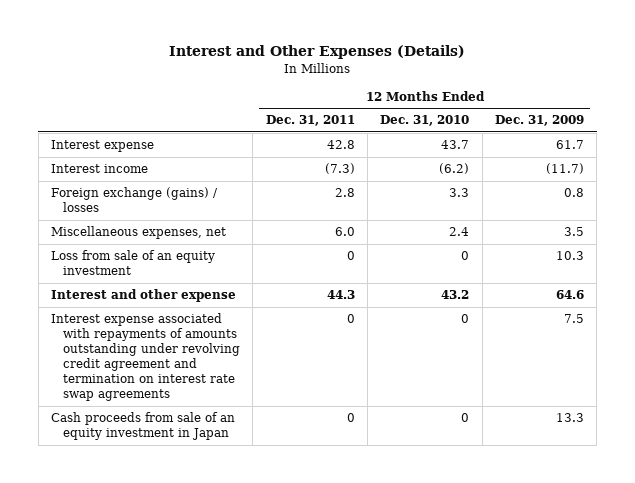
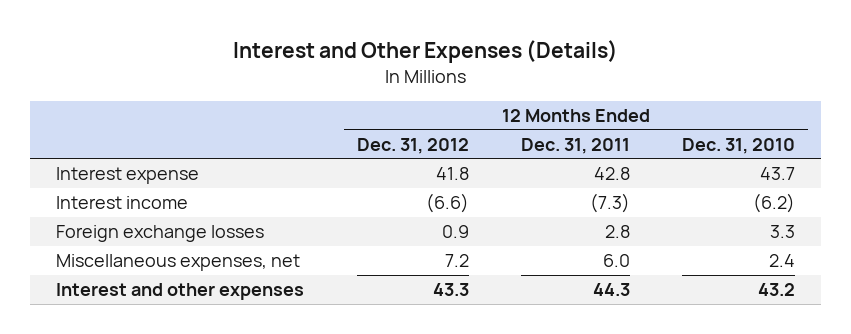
[494,115,584,127] Dec. 31, 2009 -> none
none -> [356,137,469,154] Dec. 31, 2012
[50,187,218,213] Foreign exchange (gains) / losses -> [56,224,265,242] Foreign exchange losses
[50,250,215,276] Loss from sale of an equity investment -> none
[50,313,240,402] Interest expense associated with repayments of amounts outstanding under revolving credit agreement and termination on interest rate swap agreements -> none
[50,412,235,441] Cash proceeds from sale of an equity investment in Japan -> none
[50,289,236,303] Interest and other expense -> [56,282,305,300] Interest and other expenses

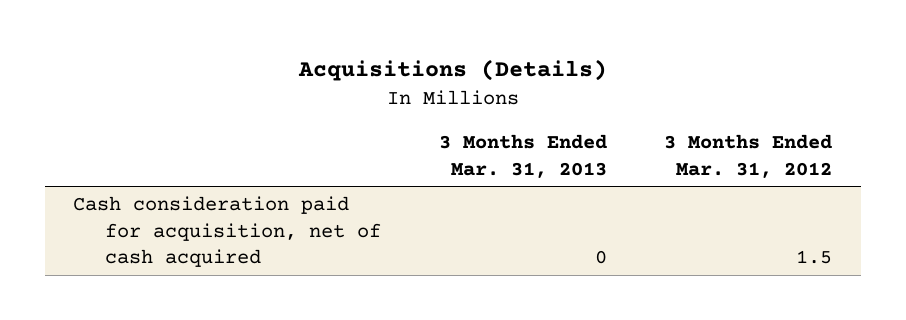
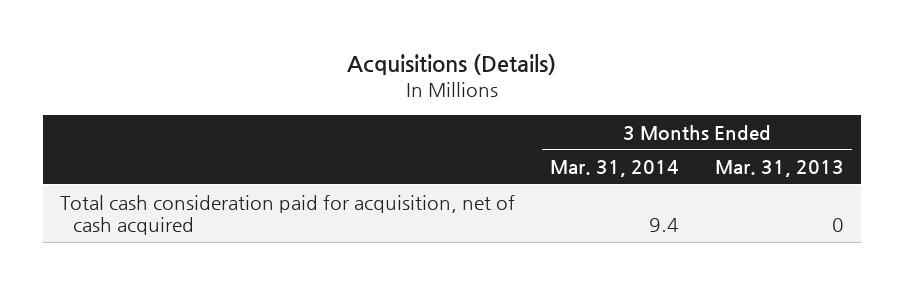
[664,134,833,178] 3 Months Ended Mar. 31, 2012 -> none
none -> [550,160,680,178] Mar. 31, 2014
[73,196,381,268] Cash consideration paid for acquisition, net of cash acquired -> [60,194,516,236] Total cash consideration paid for acquisition, net of cash acquired

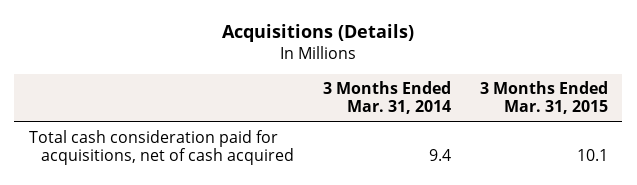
[714,160,844,178] Mar. 31, 2013 -> none
none -> [479,81,608,115] 3 Months Ended Mar. 31, 2015
[60,194,516,236] Total cash consideration paid for acquisition, net of cash acquired -> [28,130,295,166] Total cash consideration paid for acquisitions, net of cash acquired

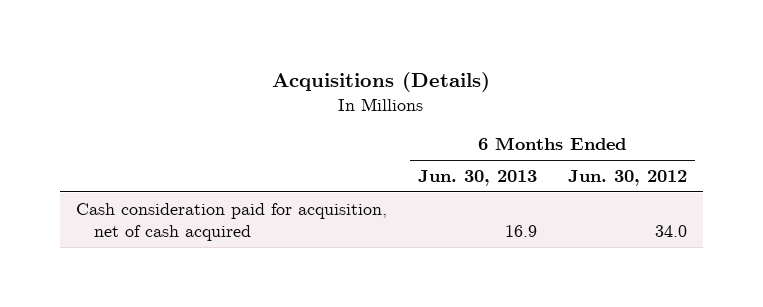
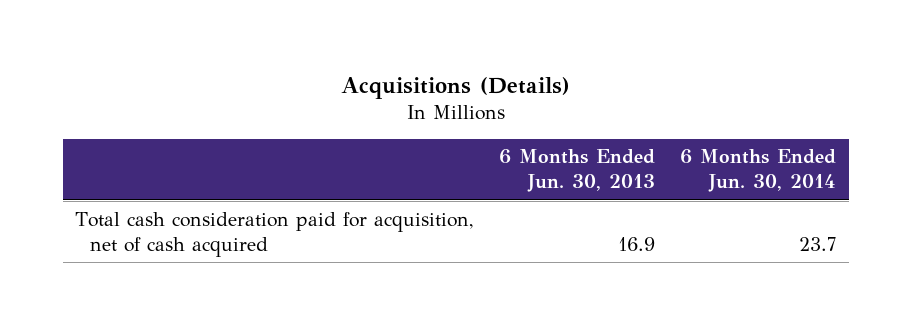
[568,170,688,187] Jun. 30, 2012 -> none
none -> [680,149,837,193] 6 Months Ended Jun. 30, 2014
[75,202,387,241] Cash consideration paid for acquisition, net of cash acquired -> [75,211,474,257] Total cash consideration paid for acquisition, net of cash acquired

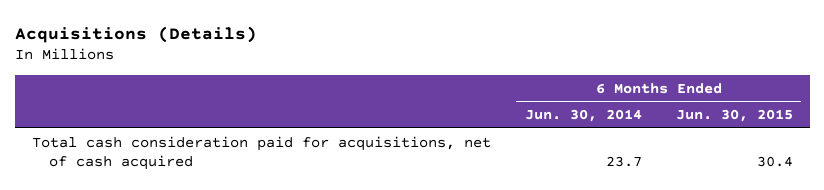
[498,149,655,193] 6 Months Ended Jun. 30, 2013 -> none
none -> [675,109,793,123] Jun. 30, 2015
[75,211,474,257] Total cash consideration paid for acquisition, net of cash acquired -> [31,135,491,171] Total cash consideration paid for acquisitions, net of cash acquired

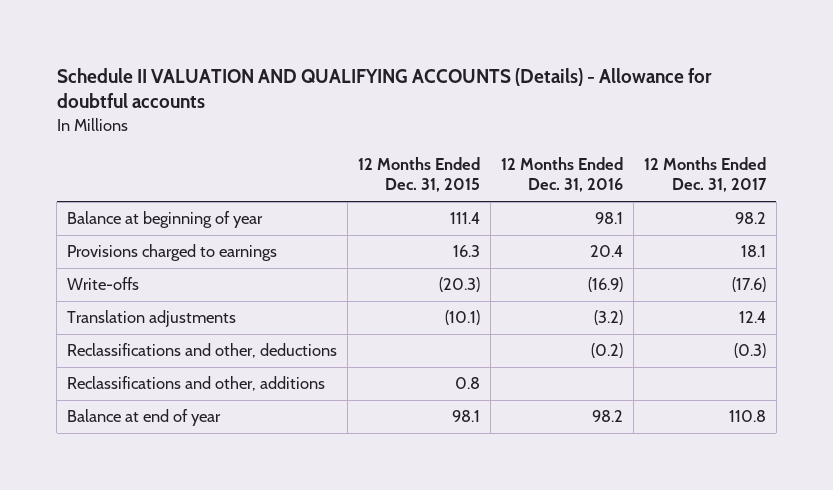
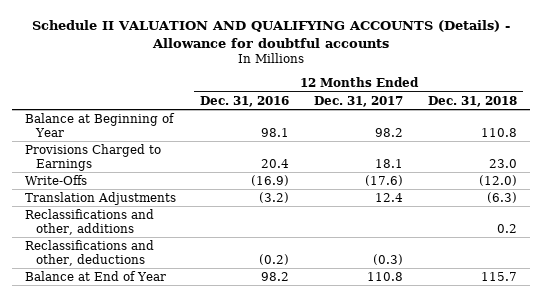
[358,156,481,193] 12 Months Ended Dec. 31, 2015 -> none
none -> [428,95,518,107] Dec. 31, 2018
[67,211,264,229] Balance at beginning of year -> [24,112,175,137] Balance at Beginning of Year
[67,244,278,262] Provisions charged to earnings -> [24,143,161,171] Provisions Charged to Earnings
[67,277,140,291] Write-offs -> [24,174,87,185] Write-Offs
[67,310,237,328] Translation adjustments -> [24,191,176,205] Translation Adjustments
[67,343,338,359] Reclassifications and other, deductions -> [24,239,154,266] Reclassifications and other, deductions
[67,409,222,427] Balance at end of year -> [24,270,166,281] Balance at End of Year

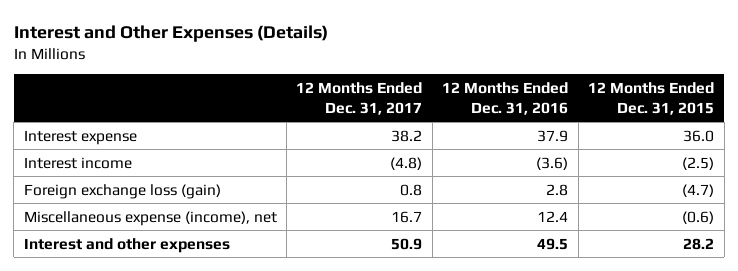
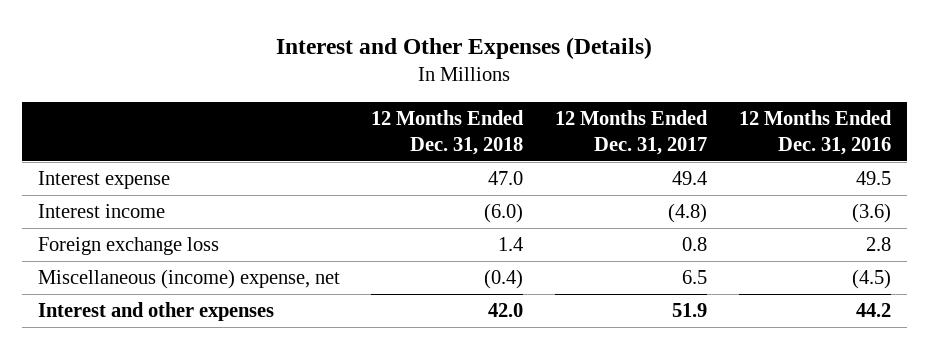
[588,81,715,115] 12 Months Ended Dec. 31, 2015 -> none
none -> [371,109,525,155] 12 Months Ended Dec. 31, 2018
[391,129,423,142] 38.2 -> [672,171,708,186] 49.4
[537,129,569,142] 37.9 -> [855,171,891,186] 49.5
[23,183,221,199] Foreign exchange loss (gain) -> [37,237,219,256] Foreign exchange loss
[23,210,277,226] Miscellaneous expense (income), net -> [37,269,340,290] Miscellaneous (income) expense, net
[391,210,423,223] 16.7 -> [682,270,708,285] 6.5
[537,210,569,222] 12.4 -> [851,269,891,290] (4.5)
[391,237,423,250] 50.9 -> [672,303,708,318] 51.9
[537,237,569,250] 49.5 -> [855,303,891,318] 44.2

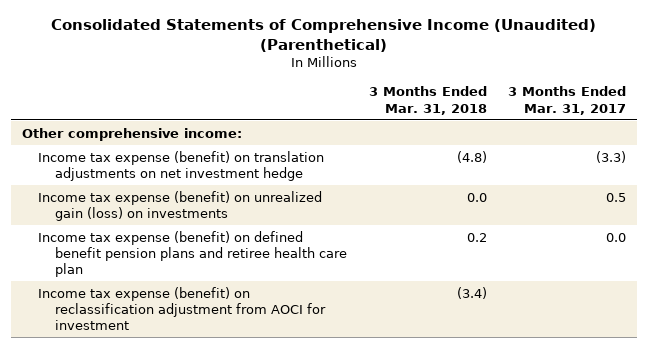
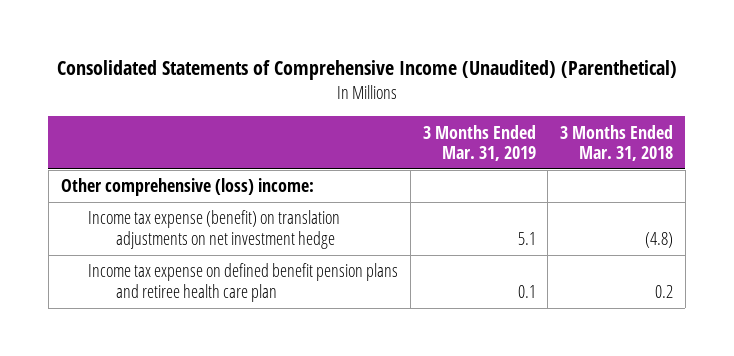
[508,86,627,115] 3 Months Ended Mar. 31, 2017 -> none
none -> [422,124,536,161] 3 Months Ended Mar. 31, 2019
[21,127,242,141] Other comprehensive income: -> [60,178,314,197] Other comprehensive (loss) income:
[38,190,323,221] Income tax expense (benefit) on unrealized gain (loss) on investments -> none
[38,286,326,331] Income tax expense (benefit) on reclassification adjustment from AOCI for investment -> none
[38,230,347,278] Income tax expense (benefit) on defined benefit pension plans and retiree health care plan -> [88,263,399,302] Income tax expense on defined benefit pension plans and retiree health care plan

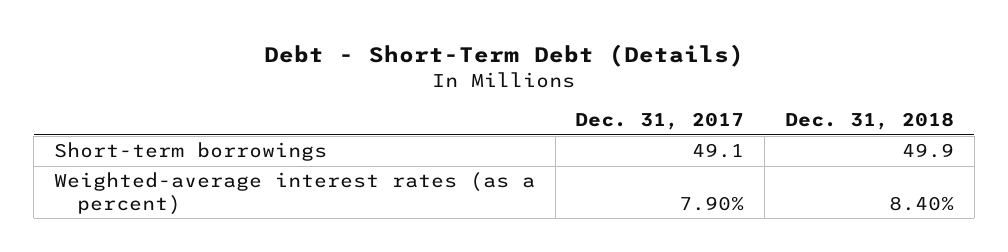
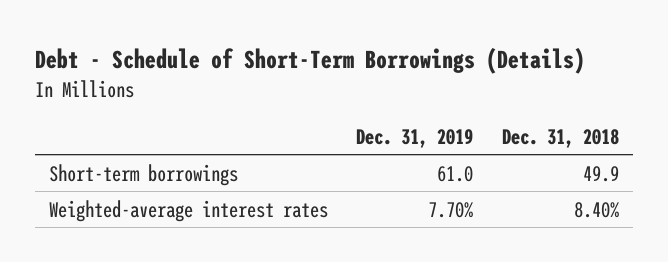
[263,44,744,68] Debt - Short-Term Debt (Details) -> [35,47,586,75] Debt - Schedule of Short-Term Borrowings (Details)
[575,112,745,131] Dec. 31, 2017 -> none
none -> [356,128,474,148] Dec. 31, 2019
[54,172,536,215] Weighted-average interest rates (as a percent) -> [49,199,329,222] Weighted-average interest rates

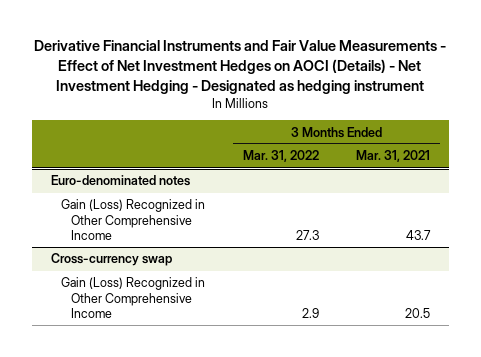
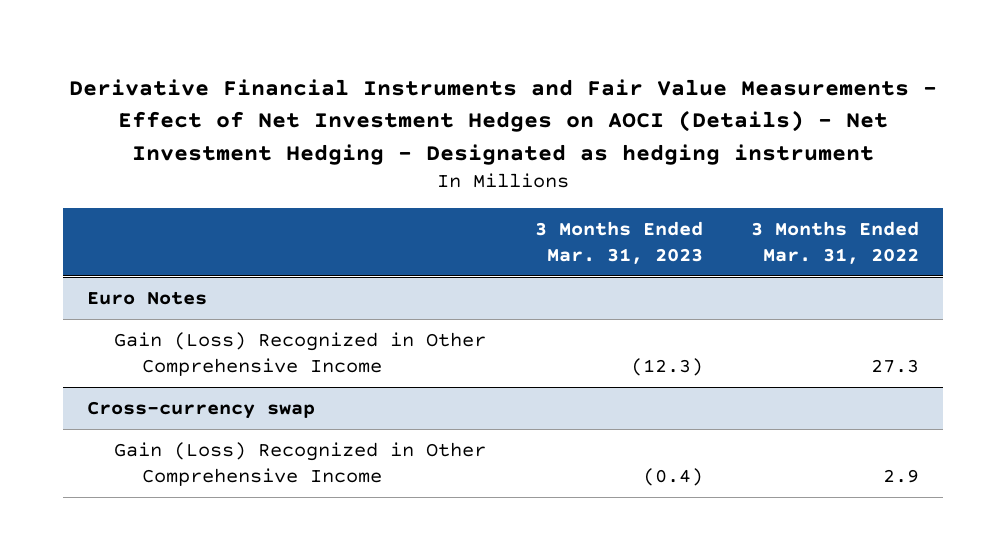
[356,150,431,163] Mar. 31, 2021 -> none
none -> [534,221,703,265] 3 Months Ended Mar. 31, 2023
[50,175,190,187] Euro-denominated notes -> [87,291,208,306] Euro Notes

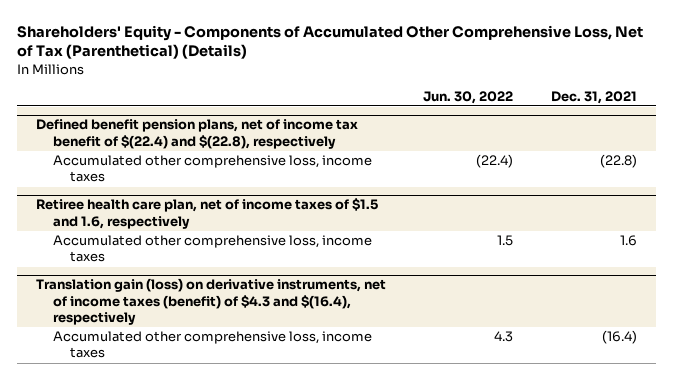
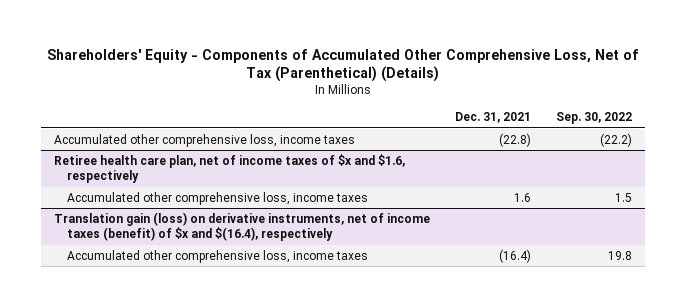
[423,90,514,104] Jun. 30, 2022 -> none
none -> [555,112,632,125] Sep. 30, 2022
[35,119,358,149] Defined benefit pension plans, net of income tax benefit of $(22.4) and $(22.8), respectively -> none
[35,198,378,229] Retiree health care plan, net of income taxes of $1.5 and 1.6, respectively -> [53,153,405,184] Retiree health care plan, net of income taxes of $x and $1.6, respectively
[35,278,386,325] Translation gain (loss) on derivative instruments, net of income taxes (benefit) of $4.3 and $(16.4), respectively -> [53,211,430,242] Translation gain (loss) on derivative instruments, net of income taxes (benefit) of $x and $(16.4), respectively

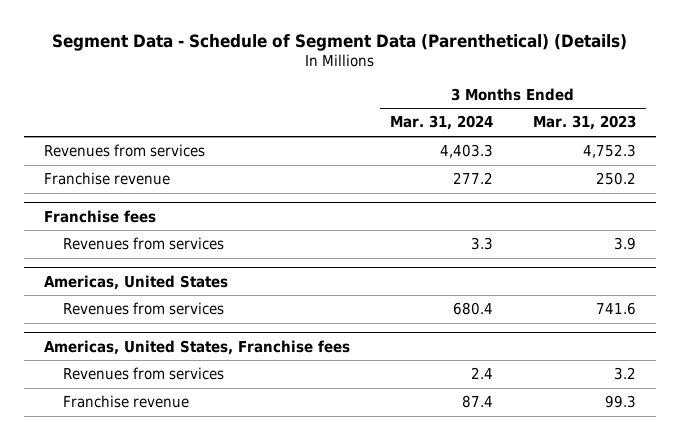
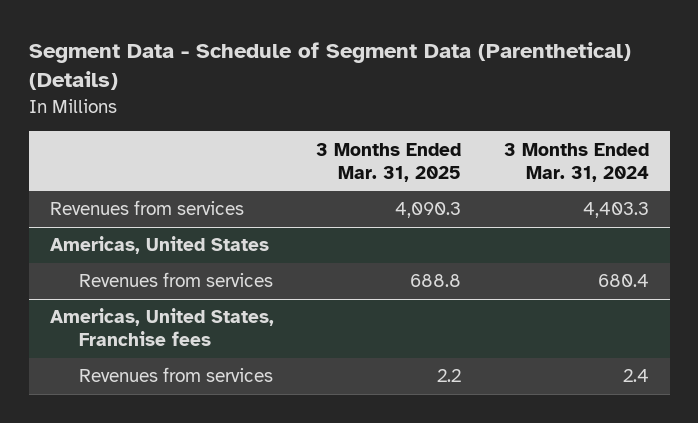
[532,115,636,131] Mar. 31, 2023 -> none
none -> [316,142,462,182] 3 Months Ended Mar. 31, 2025
[44,172,171,186] Franchise revenue -> none
[44,209,157,223] Franchise fees -> none
[63,237,225,251] Revenues from services -> none
[63,395,190,409] Franchise revenue -> none

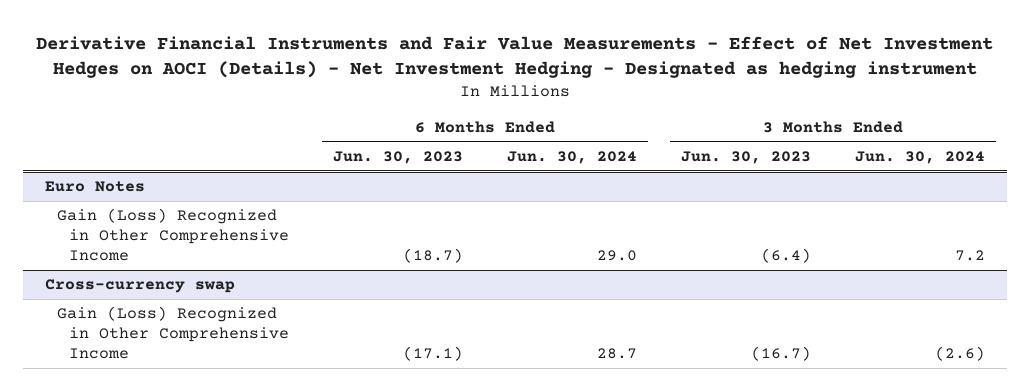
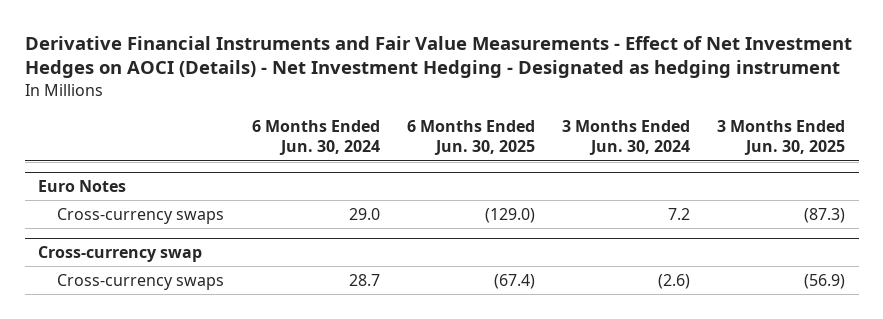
[332,151,463,165] Jun. 30, 2023 -> none
[680,151,811,165] Jun. 30, 2023 -> none
none -> [406,119,535,156] 6 Months Ended Jun. 30, 2025
none -> [716,119,845,156] 3 Months Ended Jun. 30, 2025
[57,208,289,262] Gain (Loss) Recognized in Other Comprehensive Income -> [57,207,225,224] Cross-currency swaps
[57,306,289,360] Gain (Loss) Recognized in Other Comprehensive Income -> [57,273,225,290] Cross-currency swaps

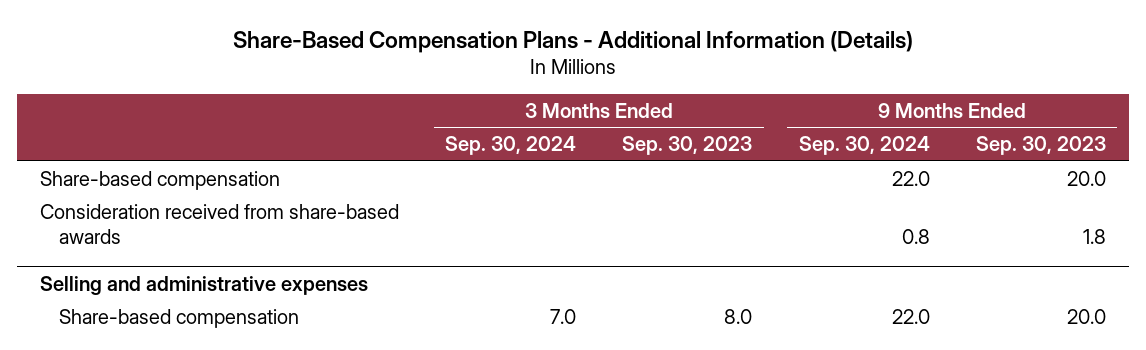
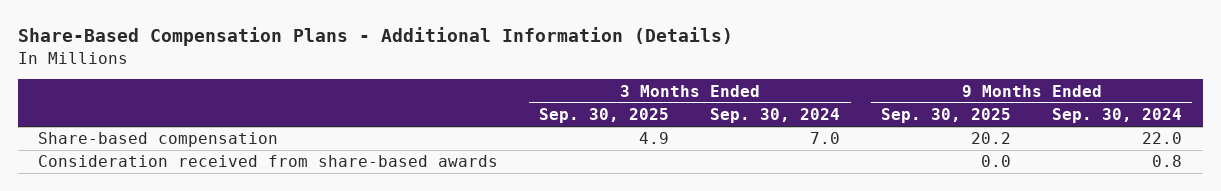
[622,136,753,156] Sep. 30, 2023 -> none
[975,136,1106,156] Sep. 30, 2023 -> none
none -> [539,108,670,124] Sep. 30, 2025
none -> [881,108,1012,124] Sep. 30, 2025
[40,170,281,190] Share-based compensation -> none
[40,275,369,295] Selling and administrative expenses -> none
[40,203,400,245] Consideration received from share-based awards -> [38,155,499,168] Consideration received from share-based awards

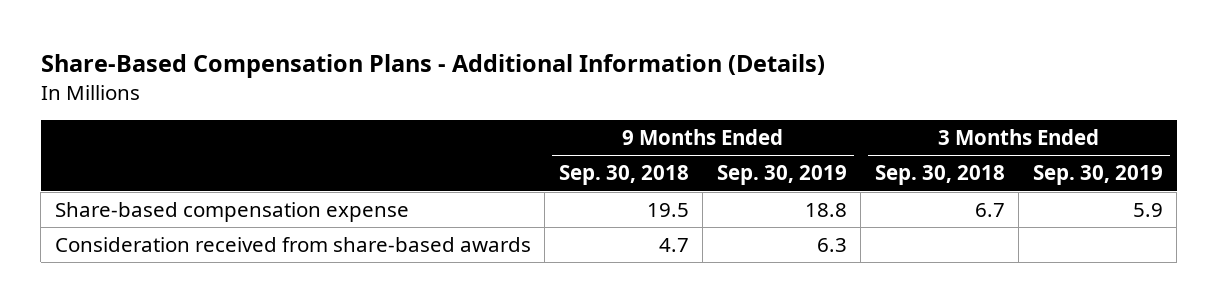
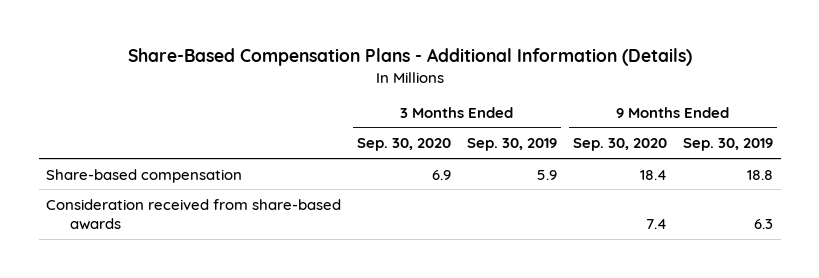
[558,165,689,186] Sep. 30, 2018 -> none
[874,165,1005,186] Sep. 30, 2018 -> none
none -> [357,138,452,152] Sep. 30, 2020
none -> [573,138,668,152] Sep. 30, 2020
[54,201,409,222] Share-based compensation expense -> [46,168,243,183] Share-based compensation

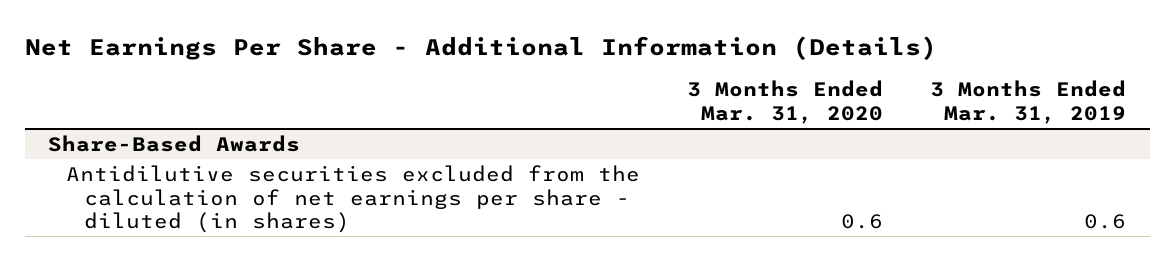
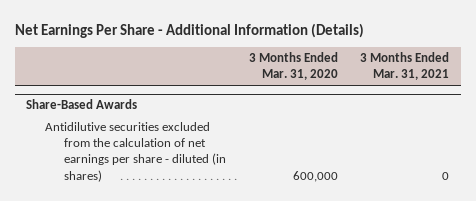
[930,80,1127,125] 3 Months Ended Mar. 31, 2019 -> none
none -> [360,52,450,81] 3 Months Ended Mar. 31, 2021
[841,214,884,230] 0.6 -> [292,170,338,182] 600,000

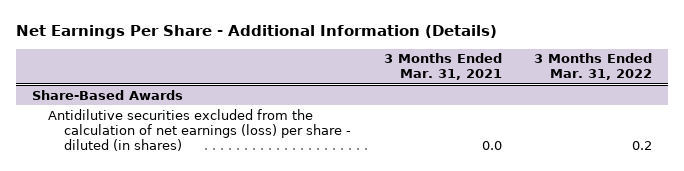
[248,52,338,81] 3 Months Ended Mar. 31, 2020 -> none
none -> [533,53,652,81] 3 Months Ended Mar. 31, 2022
[45,122,226,182] Antidilutive securities excluded from the calculation of net earnings per share - diluted (in shares) -> [48,108,352,151] Antidilutive securities excluded from the calculation of net earnings (loss) per share - diluted (in shares)
[442,171,450,180] 0 -> [481,140,502,150] 0.0

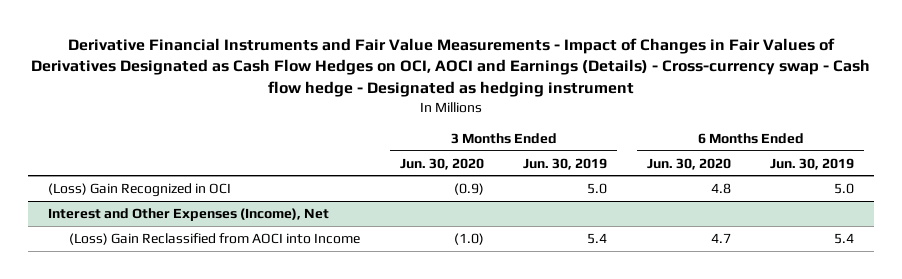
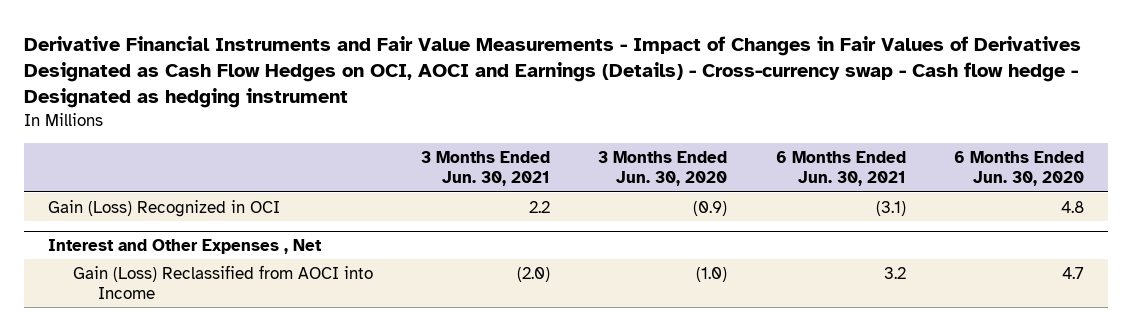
[523,157,608,170] Jun. 30, 2019 -> none
[770,157,855,170] Jun. 30, 2019 -> none
none -> [421,151,551,187] 3 Months Ended Jun. 30, 2021
none -> [775,151,906,187] 6 Months Ended Jun. 30, 2021
[47,182,231,197] (Loss) Gain Recognized in OCI -> [48,199,281,217] Gain (Loss) Recognized in OCI
[47,207,329,221] Interest and Other Expenses (Income), Net -> [48,238,323,254] Interest and Other Expenses , Net
[69,232,361,245] (Loss) Gain Reclassified from AOCI into Income -> [73,264,374,299] Gain (Loss) Reclassified from AOCI into Income

